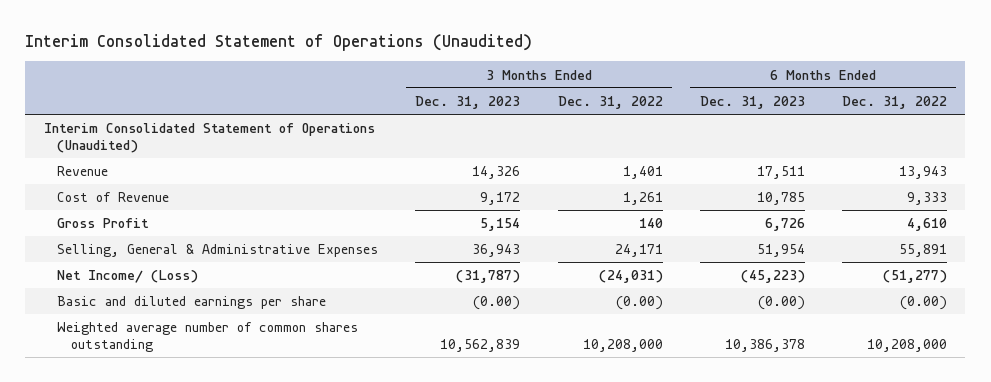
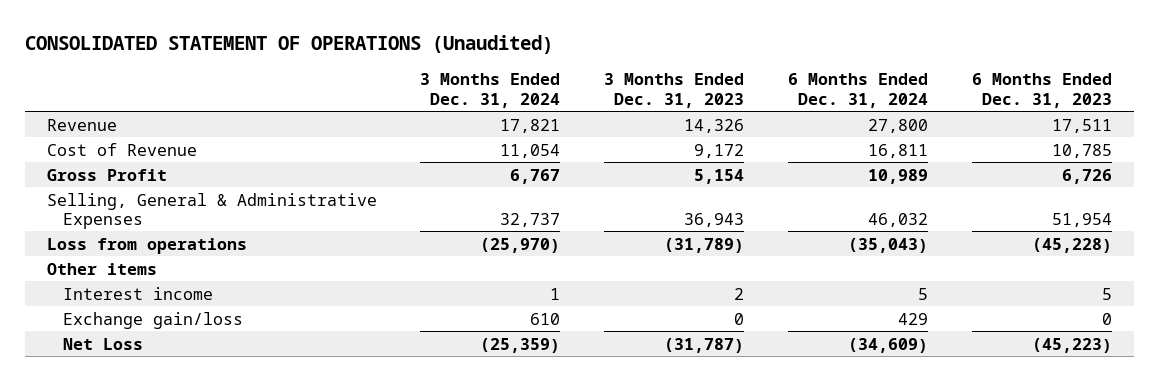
[25,34,533,52] Interim Consolidated Statement of Operations (Unaudited) -> [24,35,553,55] CONSOLIDATED STATEMENT OF OPERATIONS (Unaudited)
[557,96,663,110] Dec. 31, 2022 -> none
[841,96,947,110] Dec. 31, 2022 -> none
none -> [420,73,561,108] 3 Months Ended Dec. 31, 2024
none -> [788,73,929,108] 6 Months Ended Dec. 31, 2024
[43,123,375,154] Interim Consolidated Statement of Operations (Unaudited) -> none
[57,296,327,310] Basic and diluted earnings per share -> none
[57,322,359,353] Weighted average number of common shares outstanding -> none
none -> [46,237,247,254] Loss from operations
none -> [46,262,157,275] Other items
none -> [63,286,214,300] Interest income
none -> [63,311,244,329] Exchange gain/loss
[57,270,199,284] Net Income/ (Loss) -> [63,337,144,350] Net Loss

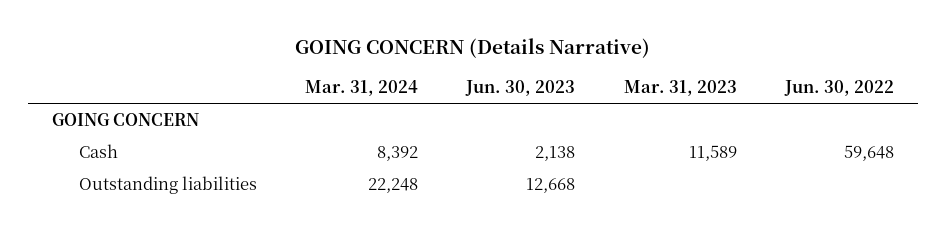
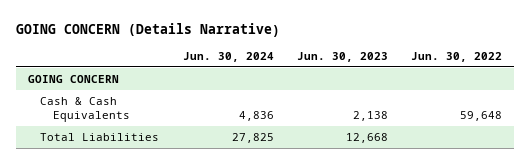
[305,80,419,97] Mar. 31, 2024 -> none
[623,80,737,97] Mar. 31, 2023 -> none
none -> [182,51,274,62] Jun. 30, 2024
[78,144,118,159] Cash -> [40,97,131,122] Cash & Cash Equivalents
[78,176,257,195] Outstanding liabilities -> [40,133,160,142] Total Liabilities

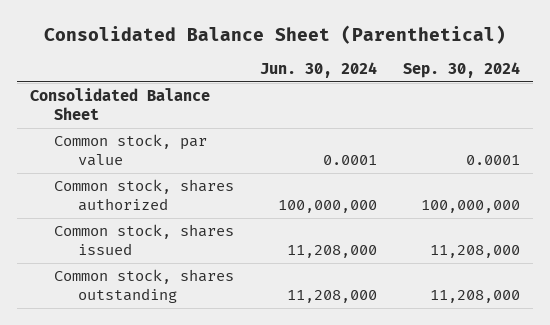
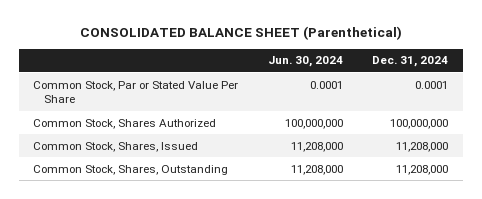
[44,24,507,44] Consolidated Balance Sheet (Parenthetical) -> [79,25,402,40] CONSOLIDATED BALANCE SHEET (Parenthetical)
[403,61,521,78] Sep. 30, 2024 -> none
none -> [372,56,449,68] Dec. 31, 2024
[30,88,211,121] Consolidated Balance Sheet -> none
[54,134,208,167] Common stock, par value -> [33,80,239,104] Common Stock, Par or Stated Value Per Share
[54,179,235,212] Common stock, shares authorized -> [33,118,217,129] Common Stock, Shares Authorized
[54,224,235,256] Common stock, shares issued -> [33,141,199,152] Common Stock, Shares, Issued
[54,269,235,304] Common stock, shares outstanding -> [33,164,229,175] Common Stock, Shares, Outstanding

